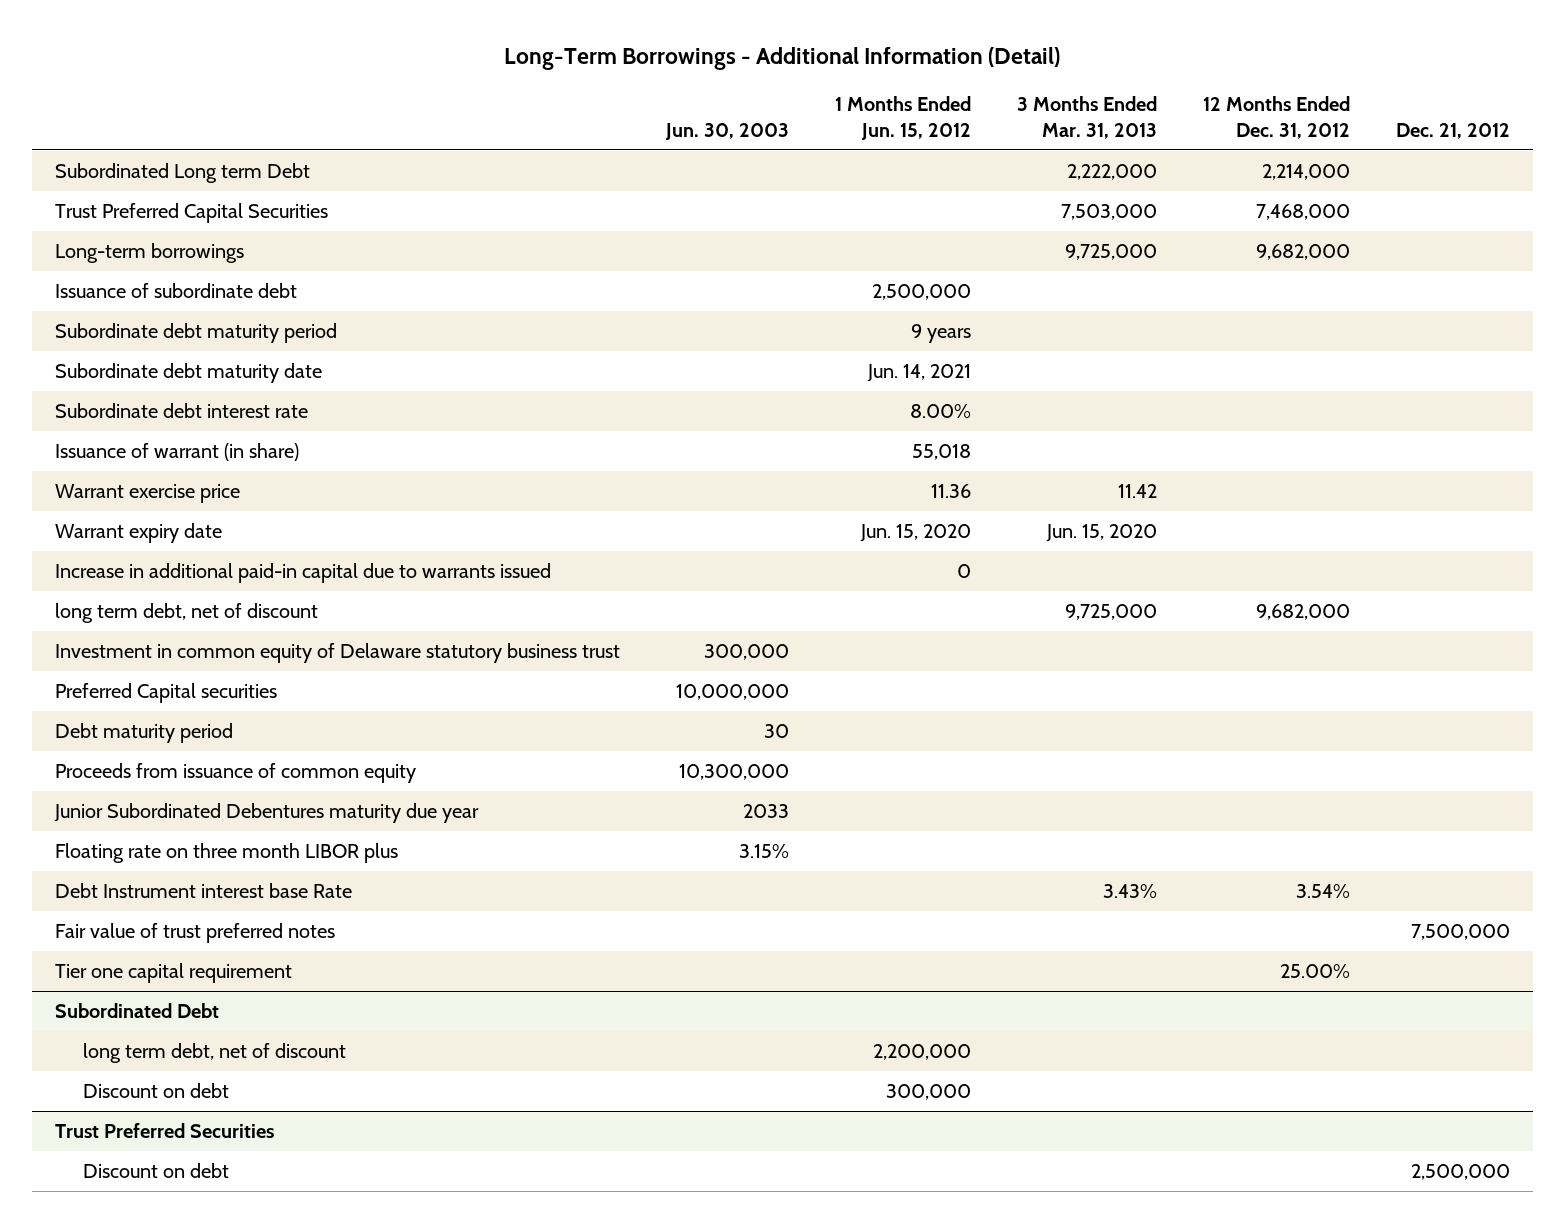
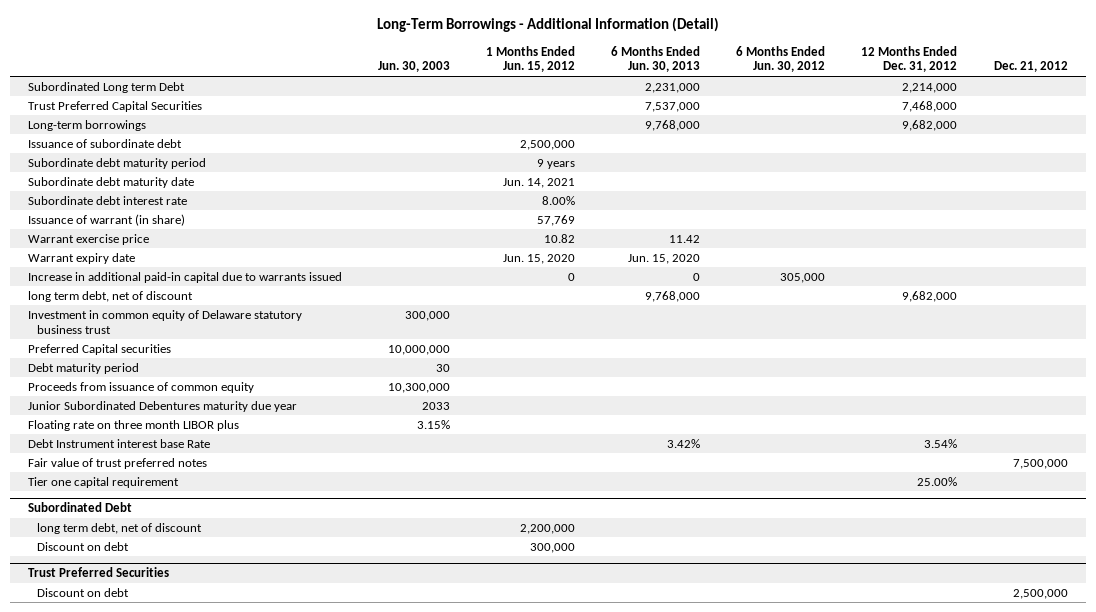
[1016,95,1157,139] 3 Months Ended Mar. 31, 2013 -> none
none -> [611,45,701,73] 6 Months Ended Jun. 30, 2013
none -> [736,45,826,73] 6 Months Ended Jun. 30, 2012
[912,443,972,460] 55,018 -> [537,214,576,226] 57,769
[931,483,972,498] 11.36 -> [544,233,576,243] 10.82

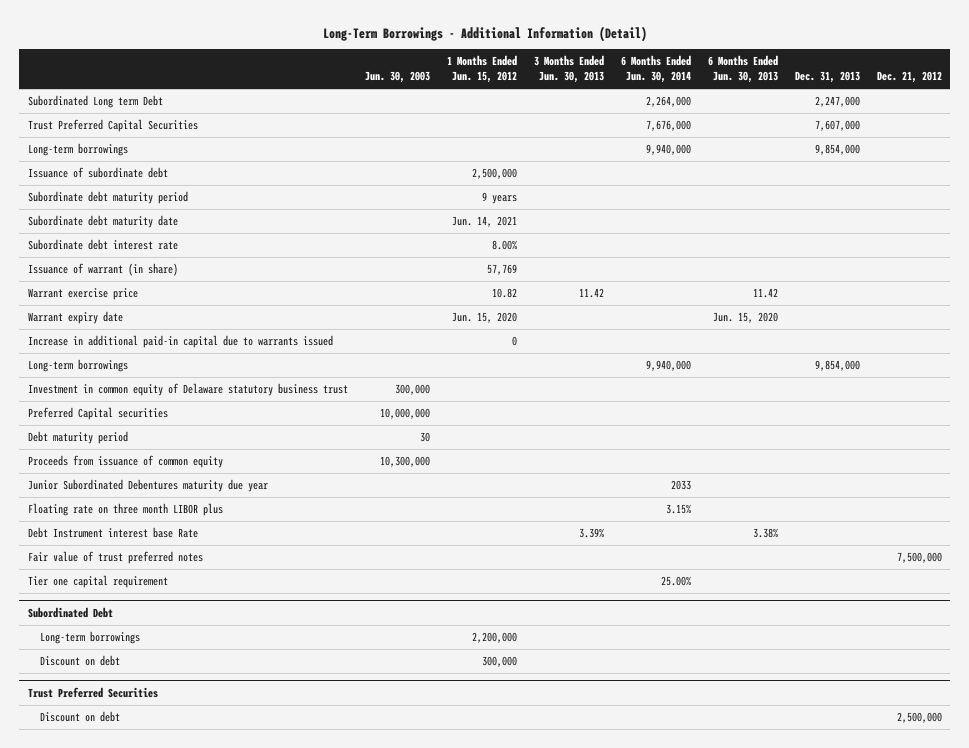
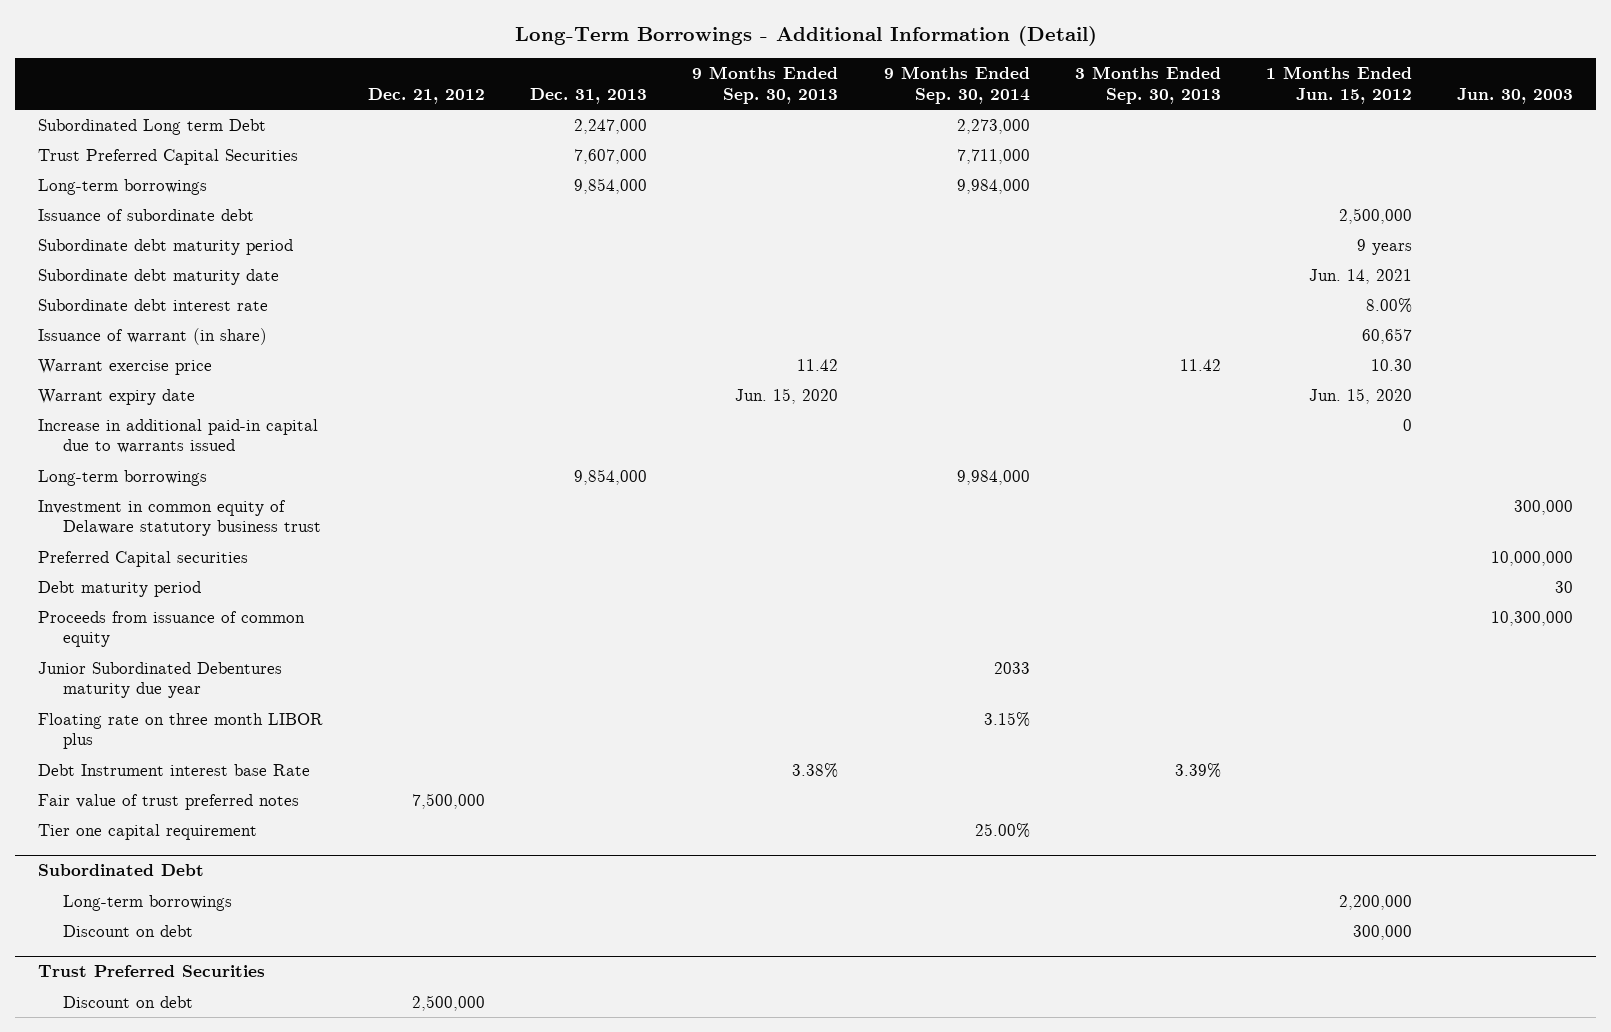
[533,55,604,84] 3 Months Ended Jun. 30, 2013 -> none
[620,55,691,84] 6 Months Ended Jun. 30, 2014 -> none
[707,55,778,84] 6 Months Ended Jun. 30, 2013 -> none
none -> [692,66,839,104] 9 Months Ended Sep. 30, 2013
none -> [883,66,1030,104] 9 Months Ended Sep. 30, 2014
none -> [1074,66,1221,104] 3 Months Ended Sep. 30, 2013
[486,264,517,276] 57,769 -> [1362,328,1413,345] 60,657
[491,288,517,299] 10.82 -> [1371,359,1413,372] 10.30

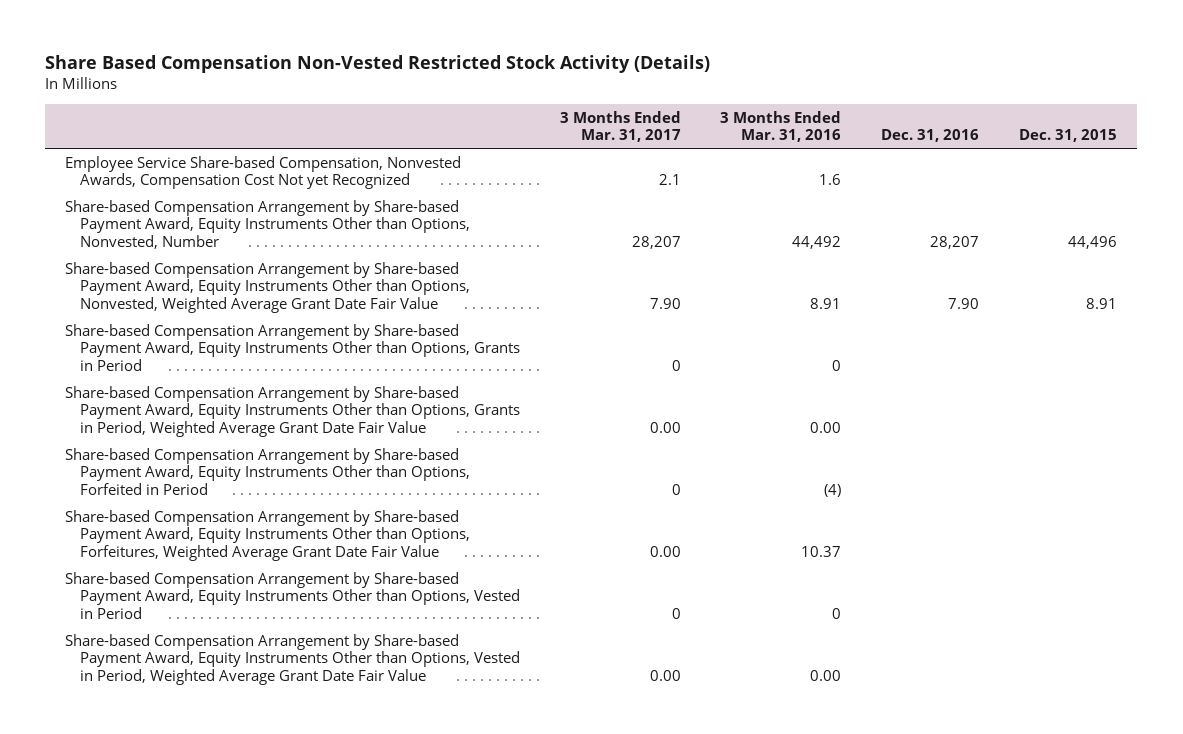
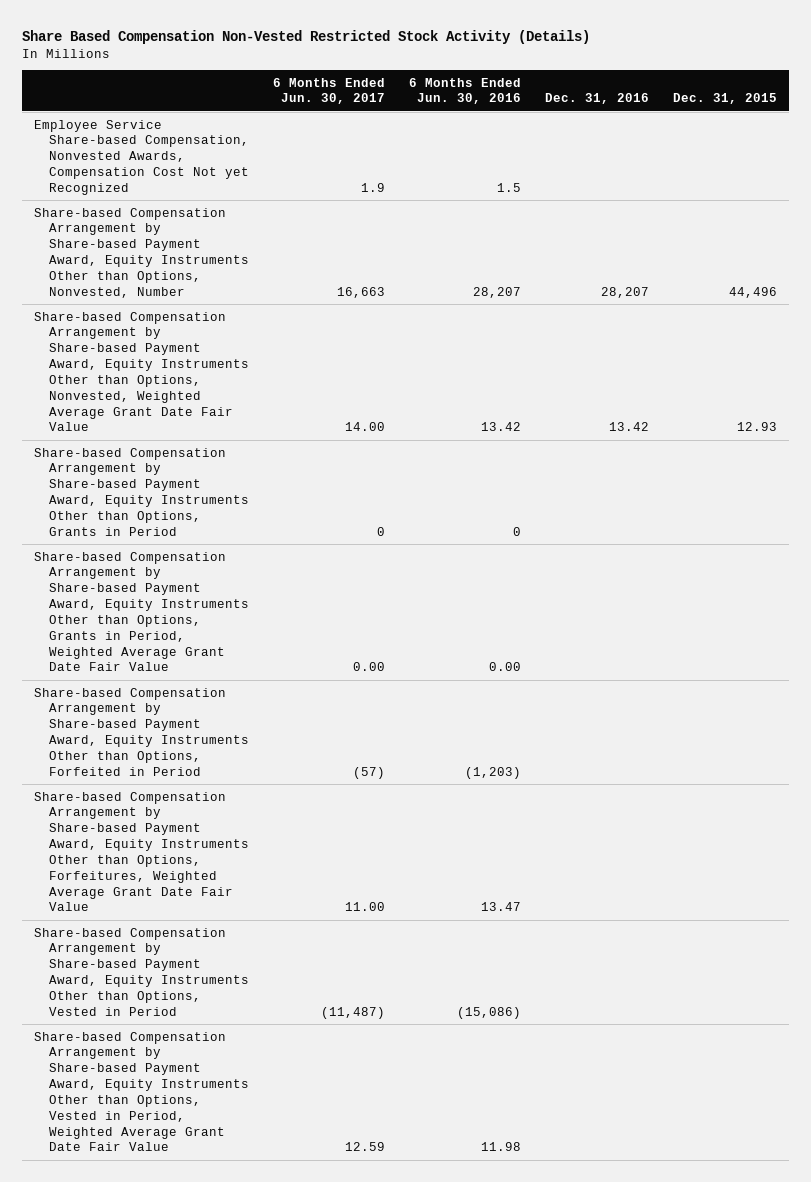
[559,110,681,143] 3 Months Ended Mar. 31, 2017 -> none
[720,110,842,143] 3 Months Ended Mar. 31, 2016 -> none
none -> [272,77,385,105] 6 Months Ended Jun. 30, 2017
none -> [408,77,521,105] 6 Months Ended Jun. 30, 2016
[948,298,980,310] 7.90 -> [608,422,649,432] 13.42
[1086,298,1118,310] 8.91 -> [736,422,777,432] 12.93

